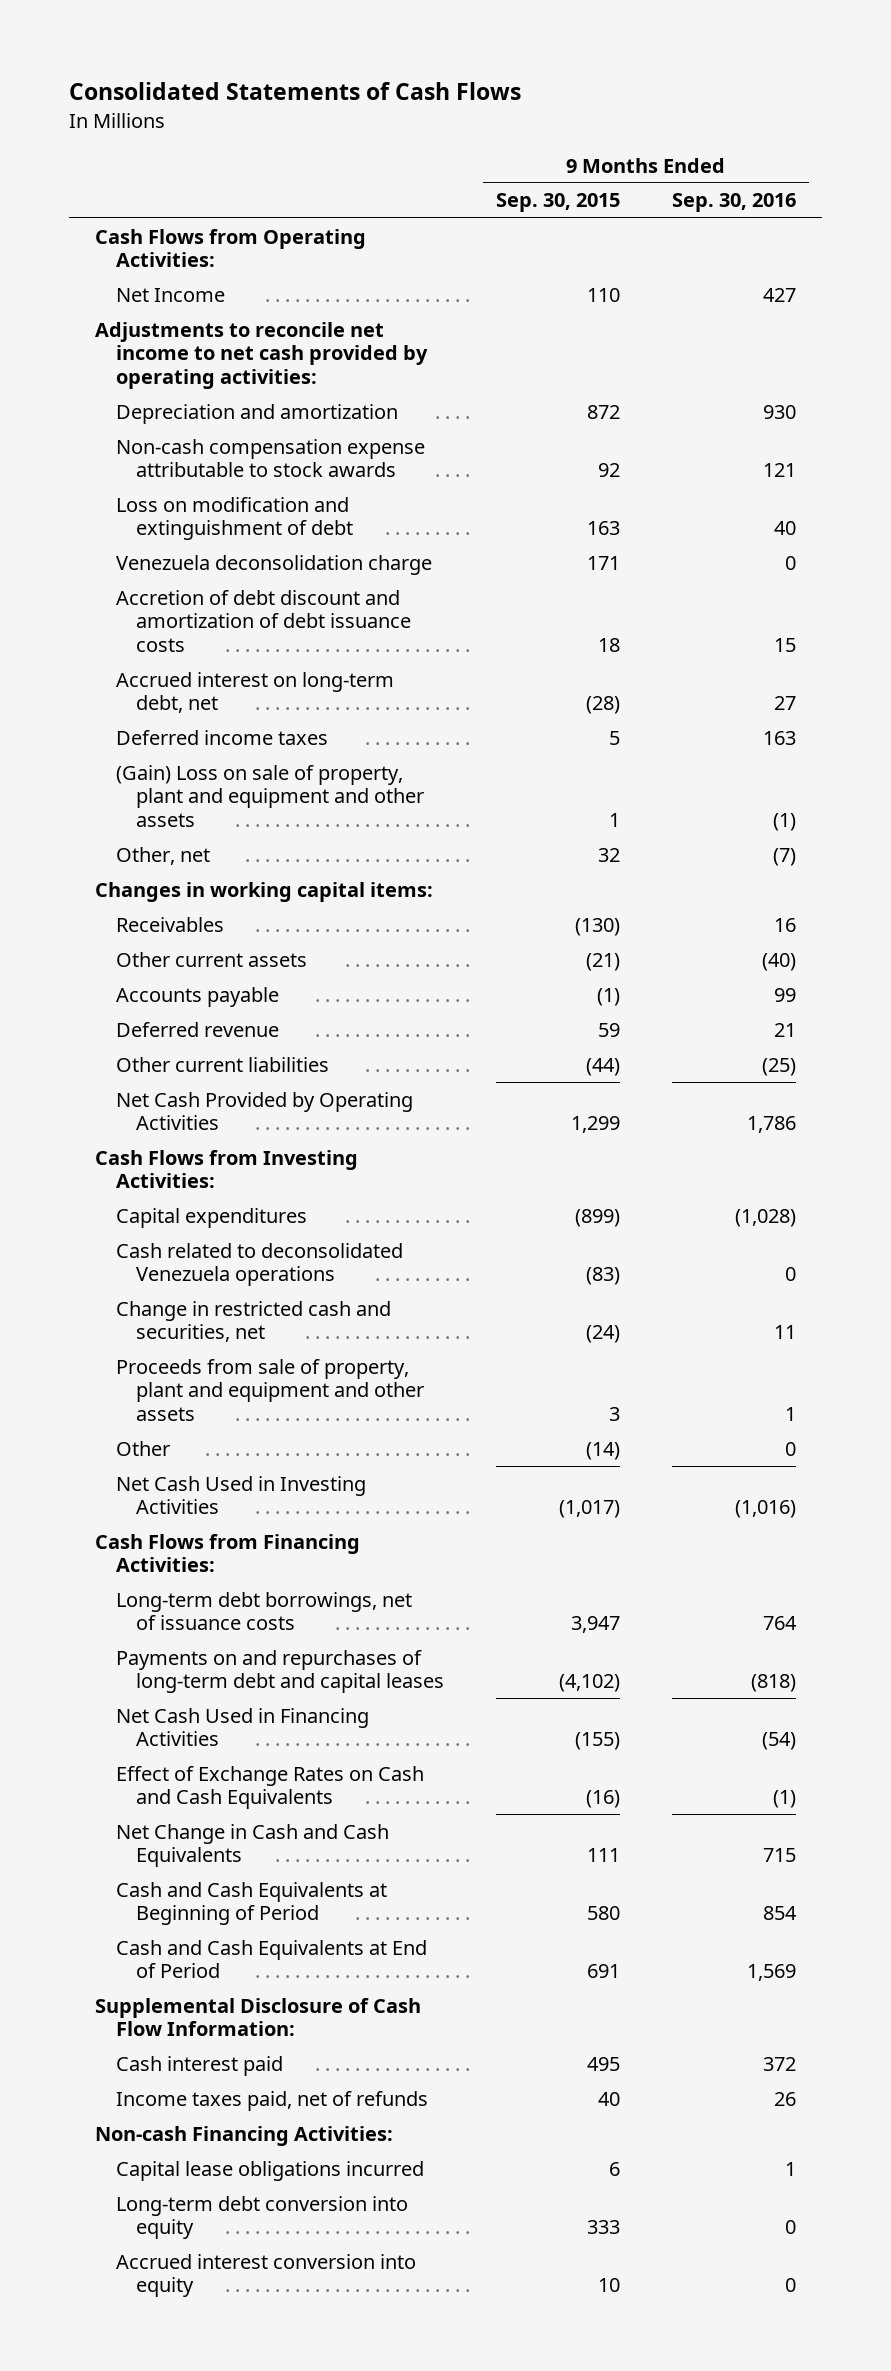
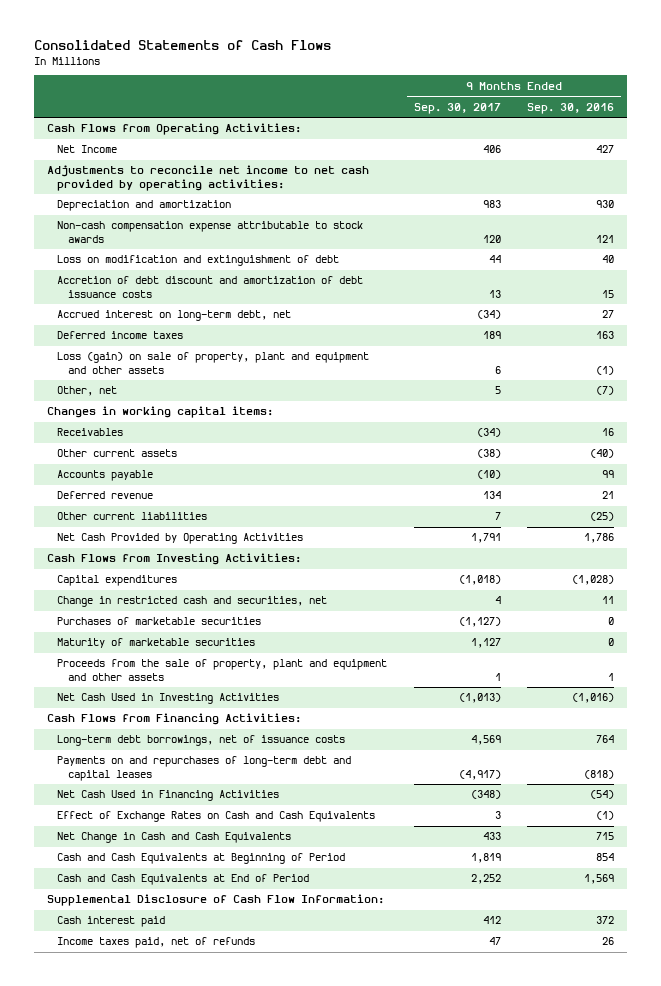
[495,193,620,213] Sep. 30, 2015 -> none
none -> [413,102,501,114] Sep. 30, 2017
[115,554,432,575] Venezuela deconsolidation charge -> none
[115,764,424,827] (Gain) Loss on sale of property, plant and equipment and other assets -> [57,352,370,374] Loss (gain) on sale of property, plant and equipment and other assets
[115,1242,403,1287] Cash related to deconsolidated Venezuela operations -> none
[115,1440,170,1456] Other -> none
none -> [57,617,262,626] Purchases of marketable securities
none -> [57,638,256,649] Maturity of marketable securities
[115,1358,424,1421] Proceeds from sale of property, plant and equipment and other assets -> [57,659,388,681] Proceeds from the sale of property, plant and equipment and other assets
[95,2125,394,2146] Non-cash Financing Activities: -> none
[115,2160,424,2181] Capital lease obligations incurred -> none
[115,2195,408,2240] Long-term debt conversion into equity -> none
[115,2253,416,2298] Accrued interest conversion into equity -> none

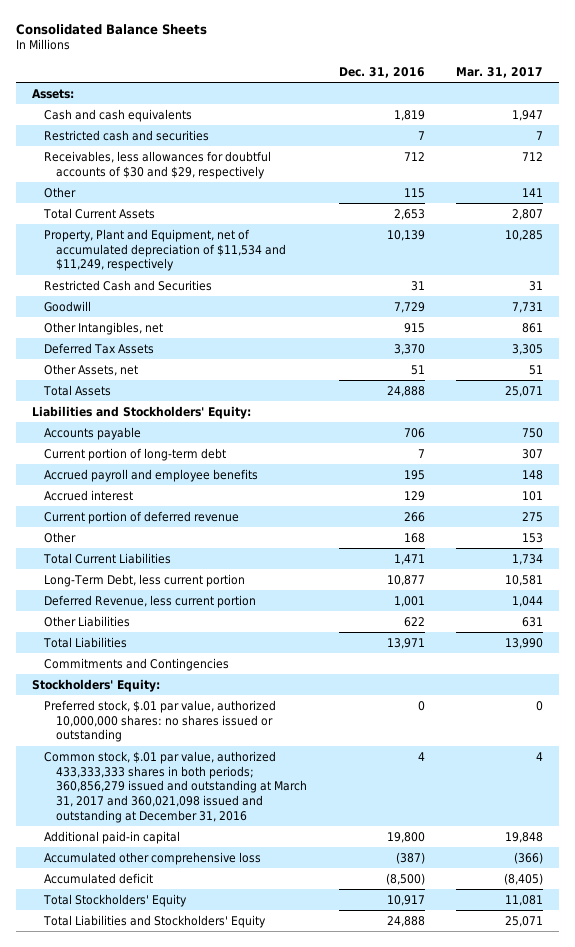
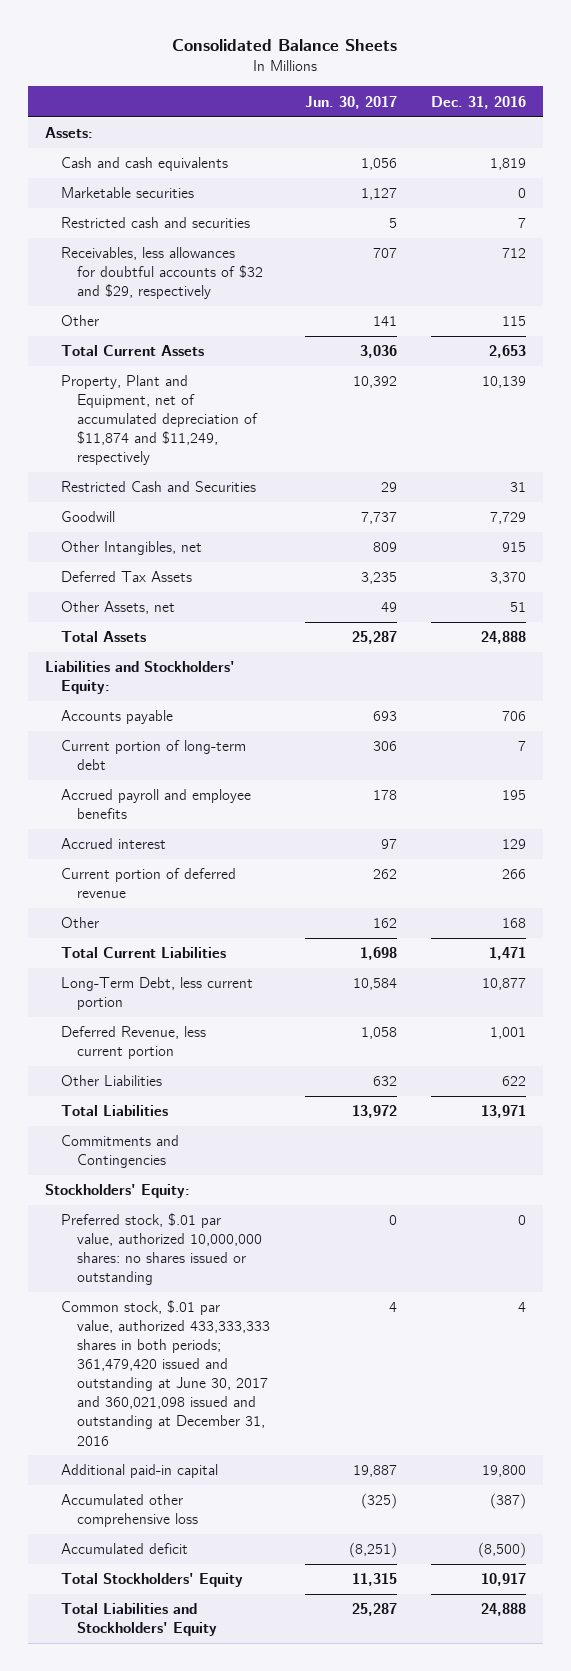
[455,66,543,78] Mar. 31, 2017 -> none
none -> [304,95,397,109] Jun. 30, 2017
none -> [61,187,195,199] Marketable securities
[44,150,272,179] Receivables, less allowances for doubtful accounts of $30 and $29, respectively -> [61,247,264,300] Receivables, less allowances for doubtful accounts of $32 and $29, respectively
[44,228,287,272] Property, Plant and Equipment, net of accumulated depreciation of $11,534 and $11,249, respectively -> [61,375,259,466] Property, Plant and Equipment, net of accumulated depreciation of $11,874 and $11,249, respectively
[44,750,308,823] Common stock, $.01 par value, authorized 433,333,333 shares in both periods; 360,856,279 issued and outstanding at March 31, 2017 and 360,021,098 issued and outstanding at December 31, 2016 -> [61,1300,271,1446] Common stock, $.01 par value, authorized 433,333,333 shares in both periods; 361,479,420 issued and outstanding at June 30, 2017 and 360,021,098 issued and outstanding at December 31, 2016

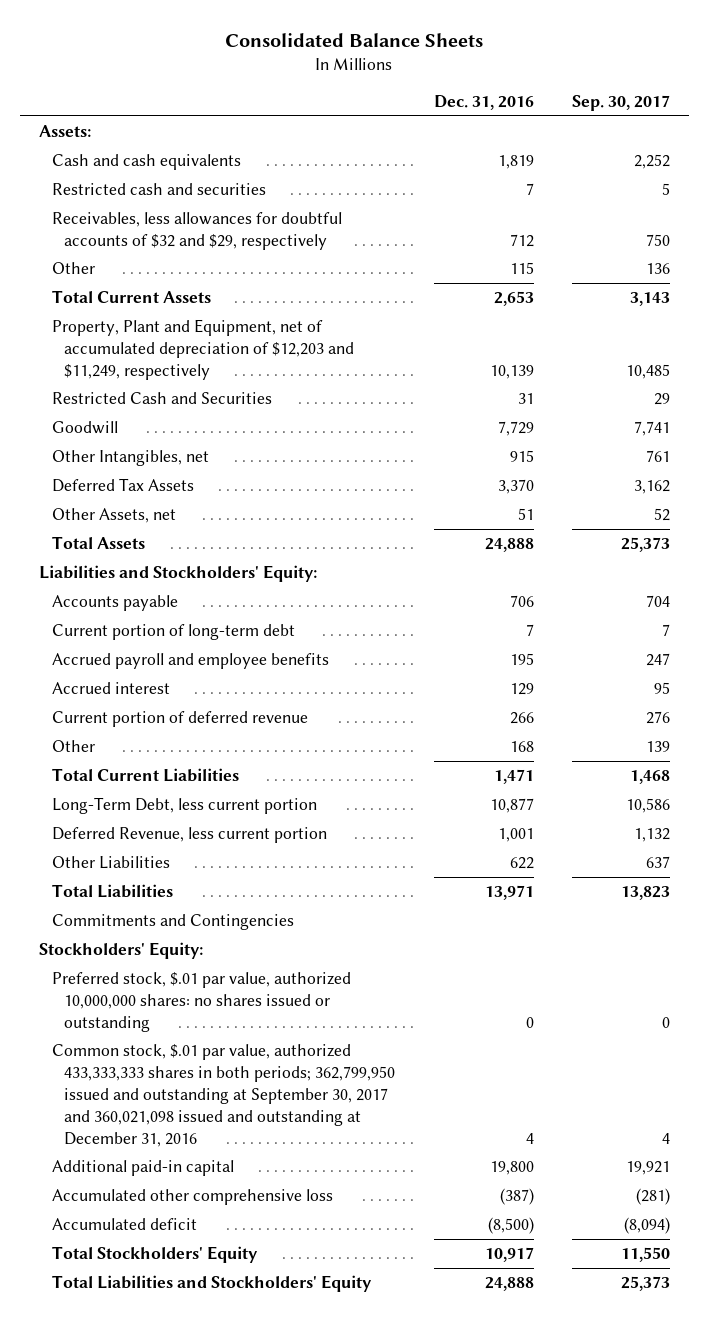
[304,95,397,109] Jun. 30, 2017 -> none
none -> [572,95,671,112] Sep. 30, 2017
[61,187,195,199] Marketable securities -> none
[61,375,259,466] Property, Plant and Equipment, net of accumulated depreciation of $11,874 and $11,249, respectively -> [51,318,355,380] Property, Plant and Equipment, net of accumulated depreciation of $12,203 and $11,249, respectively
[61,1300,271,1446] Common stock, $.01 par value, authorized 433,333,333 shares in both periods; 361,479,420 issued and outstanding at June 30, 2017 and 360,021,098 issued and outstanding at December 31, 2016 -> [51,1043,396,1147] Common stock, $.01 par value, authorized 433,333,333 shares in both periods; 362,799,950 issued and outstanding at September 30, 2017 and 360,021,098 issued and outstanding at December 31, 2016

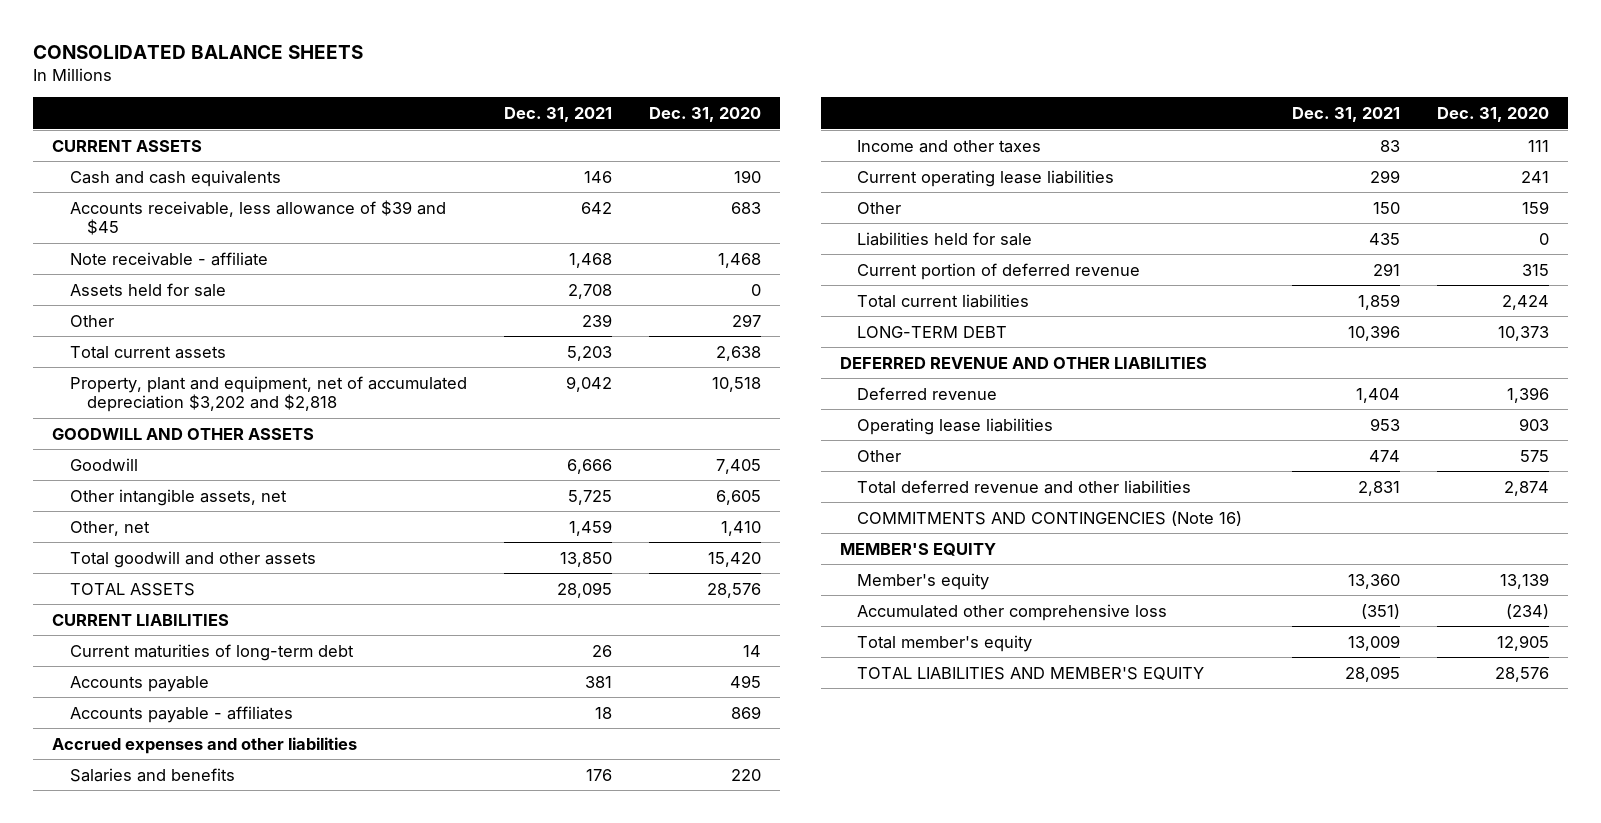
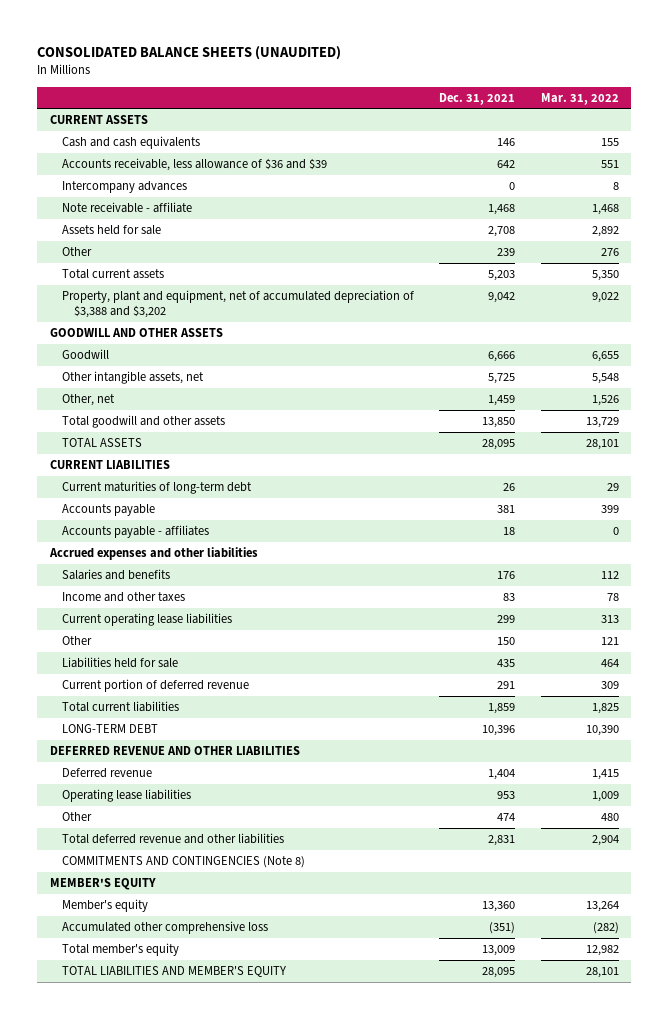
[33,44,364,59] CONSOLIDATED BALANCE SHEETS -> [37,45,342,60] CONSOLIDATED BALANCE SHEETS (UNAUDITED)
[649,106,762,122] Dec. 31, 2020 -> none
none -> [540,92,619,105] Mar. 31, 2022
[69,199,446,235] Accounts receivable, less allowance of $39 and $45 -> [62,158,328,172] Accounts receivable, less allowance of $36 and $39
none -> [62,181,188,194] Intercompany advances
[69,375,467,412] Property, plant and equipment, net of accumulated depreciation $3,202 and $2,818 -> [62,290,415,319] Property, plant and equipment, net of accumulated depreciation of $3,388 and $3,202
[857,510,1243,526] COMMITMENTS AND CONTINGENCIES (Note 16) -> [62,856,306,869] COMMITMENTS AND CONTINGENCIES (Note 8)

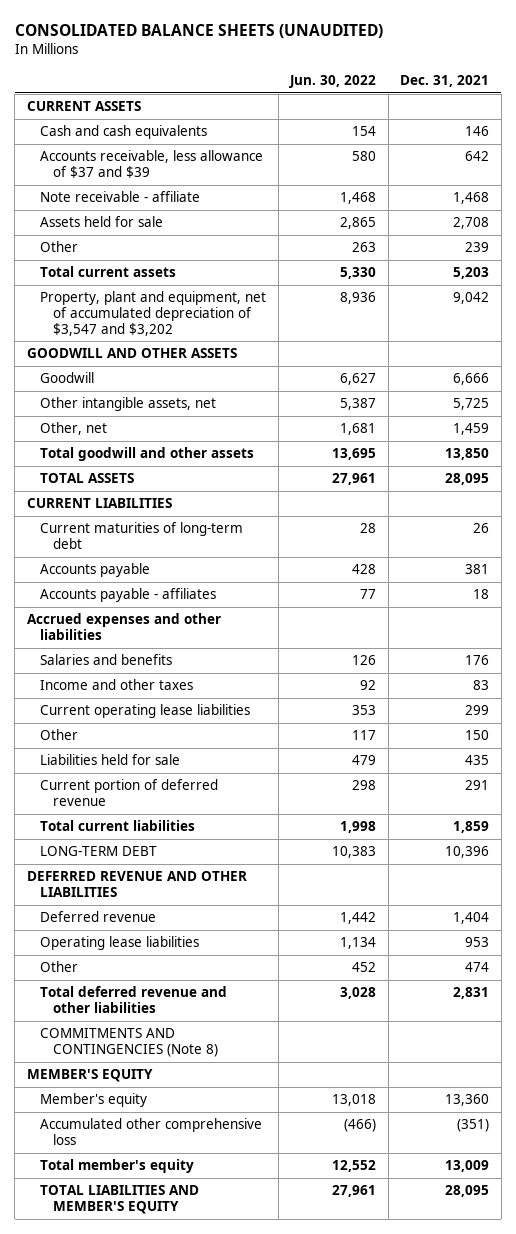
[540,92,619,105] Mar. 31, 2022 -> none
none -> [289,75,377,89] Jun. 30, 2022
[62,181,188,194] Intercompany advances -> none
[62,158,328,172] Accounts receivable, less allowance of $36 and $39 -> [40,150,264,179] Accounts receivable, less allowance of $37 and $39
[62,290,415,319] Property, plant and equipment, net of accumulated depreciation of $3,388 and $3,202 -> [40,291,267,336] Property, plant and equipment, net of accumulated depreciation of $3,547 and $3,202

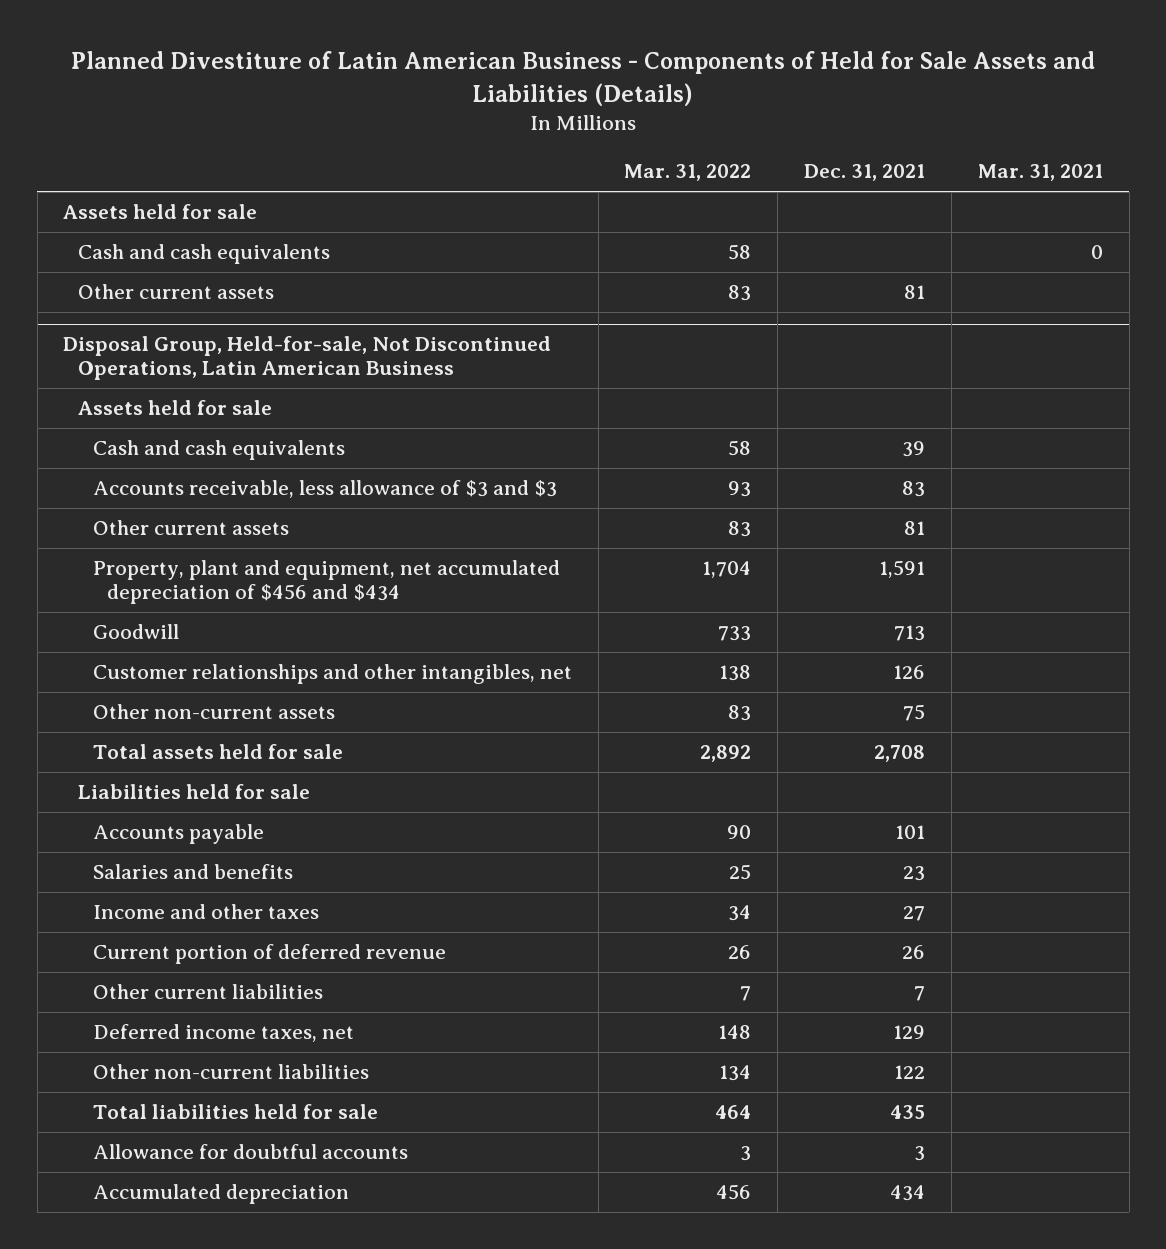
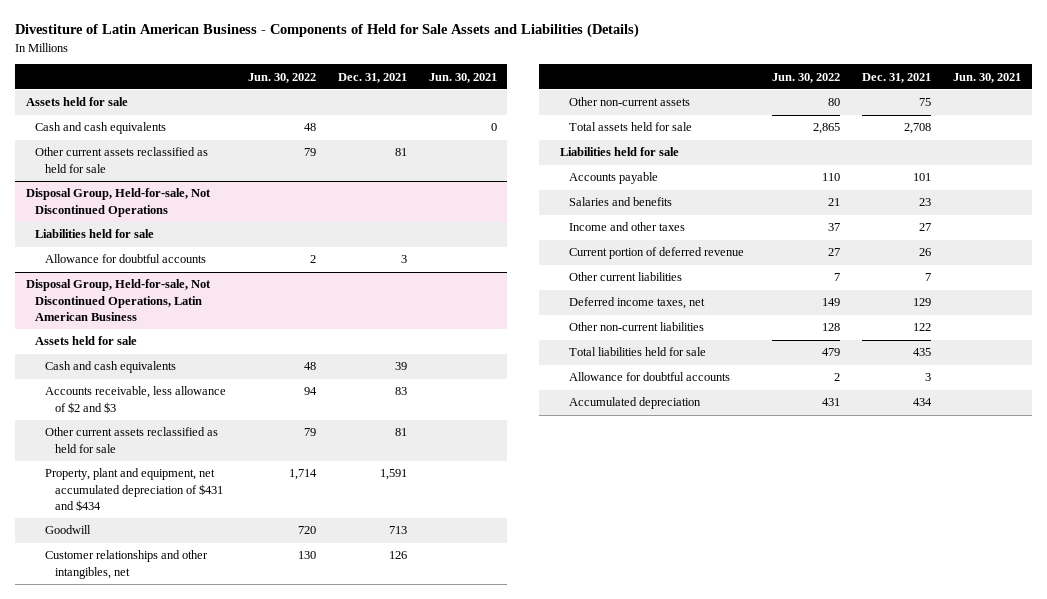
[71,51,1096,106] Planned Divestiture of Latin American Business - Components of Held for Sale Assets and Liabilities (Details) -> [14,23,639,39] Divestiture of Latin American Business - Components of Held for Sale Assets and Liabilities (Details)
[624,163,752,181] Mar. 31, 2022 -> none
[977,163,1103,181] Mar. 31, 2021 -> none
none -> [247,72,316,83] Jun. 30, 2022
none -> [428,72,497,83] Jun. 30, 2021
[78,284,275,300] Other current assets -> [35,147,209,173] Other current assets reclassified as held for sale
none -> [25,188,211,217] Disposal Group, Held-for-sale, Not Discontinued Operations
none -> [35,229,155,239] Liabilities held for sale
none -> [45,254,207,264] Allowance for doubtful accounts
[92,480,557,499] Accounts receivable, less allowance of $3 and $3 -> [45,386,227,413] Accounts receivable, less allowance of $2 and $3
[92,520,289,536] Other current assets -> [45,427,219,453] Other current assets reclassified as held for sale
[92,560,560,605] Property, plant and equipment, net accumulated depreciation of $456 and $434 -> [45,468,223,512] Property, plant and equipment, net accumulated depreciation of $431 and $434

